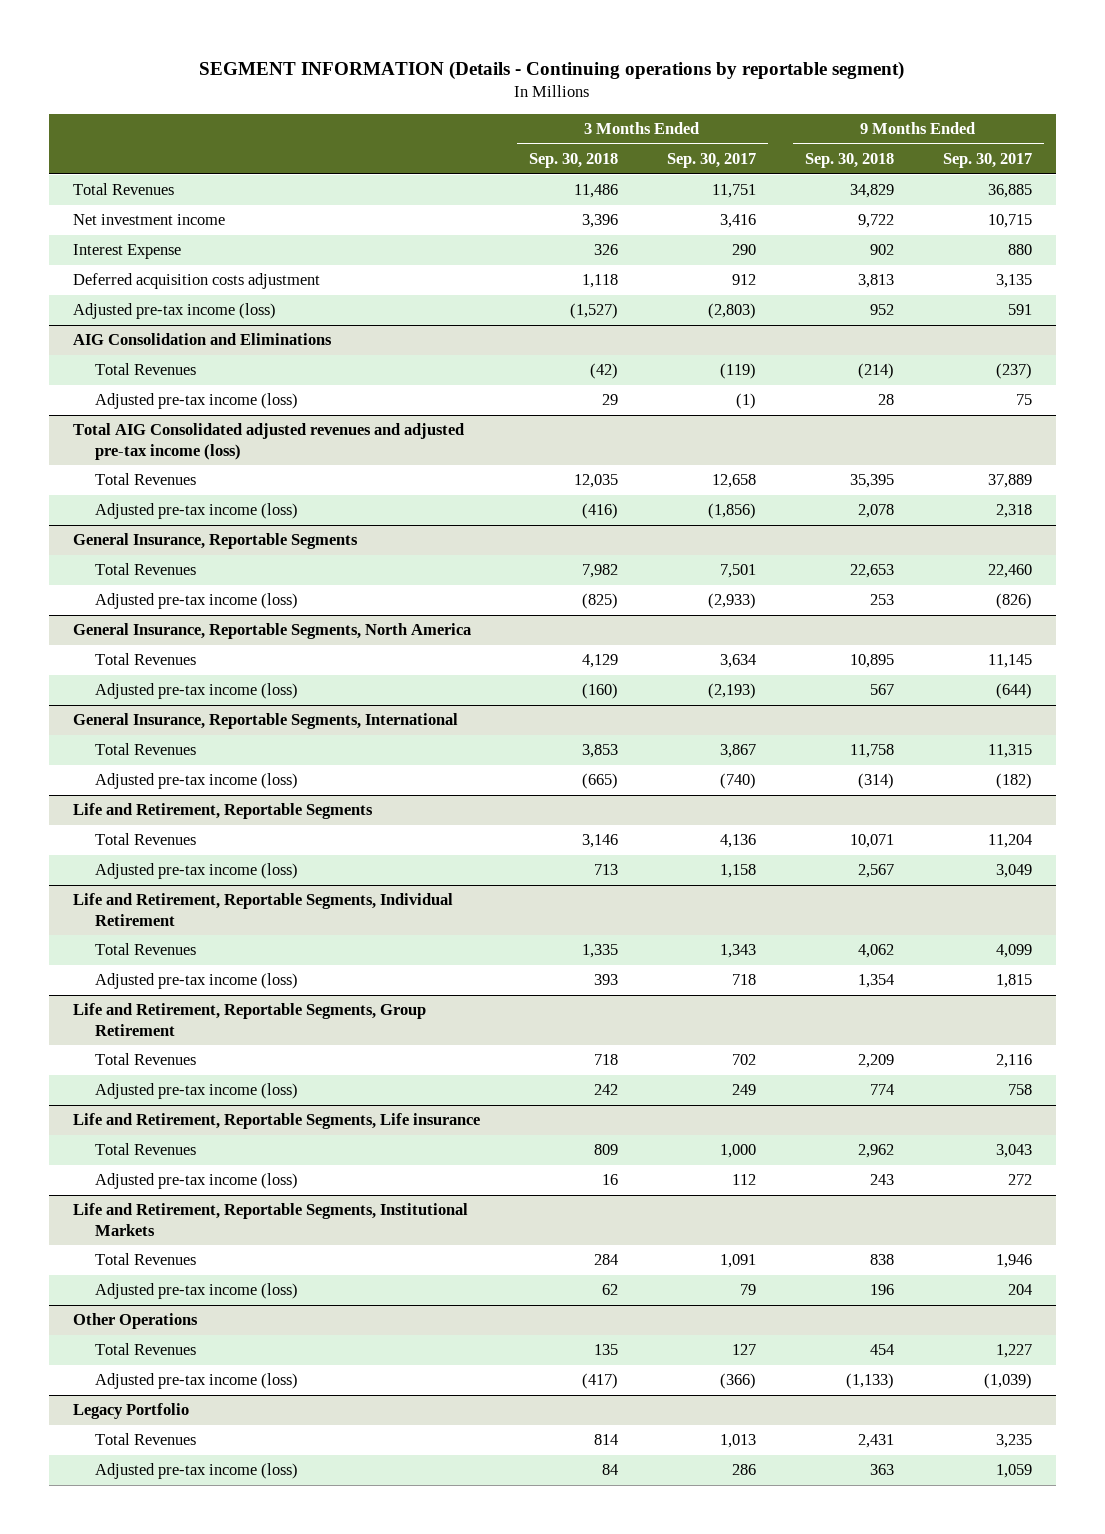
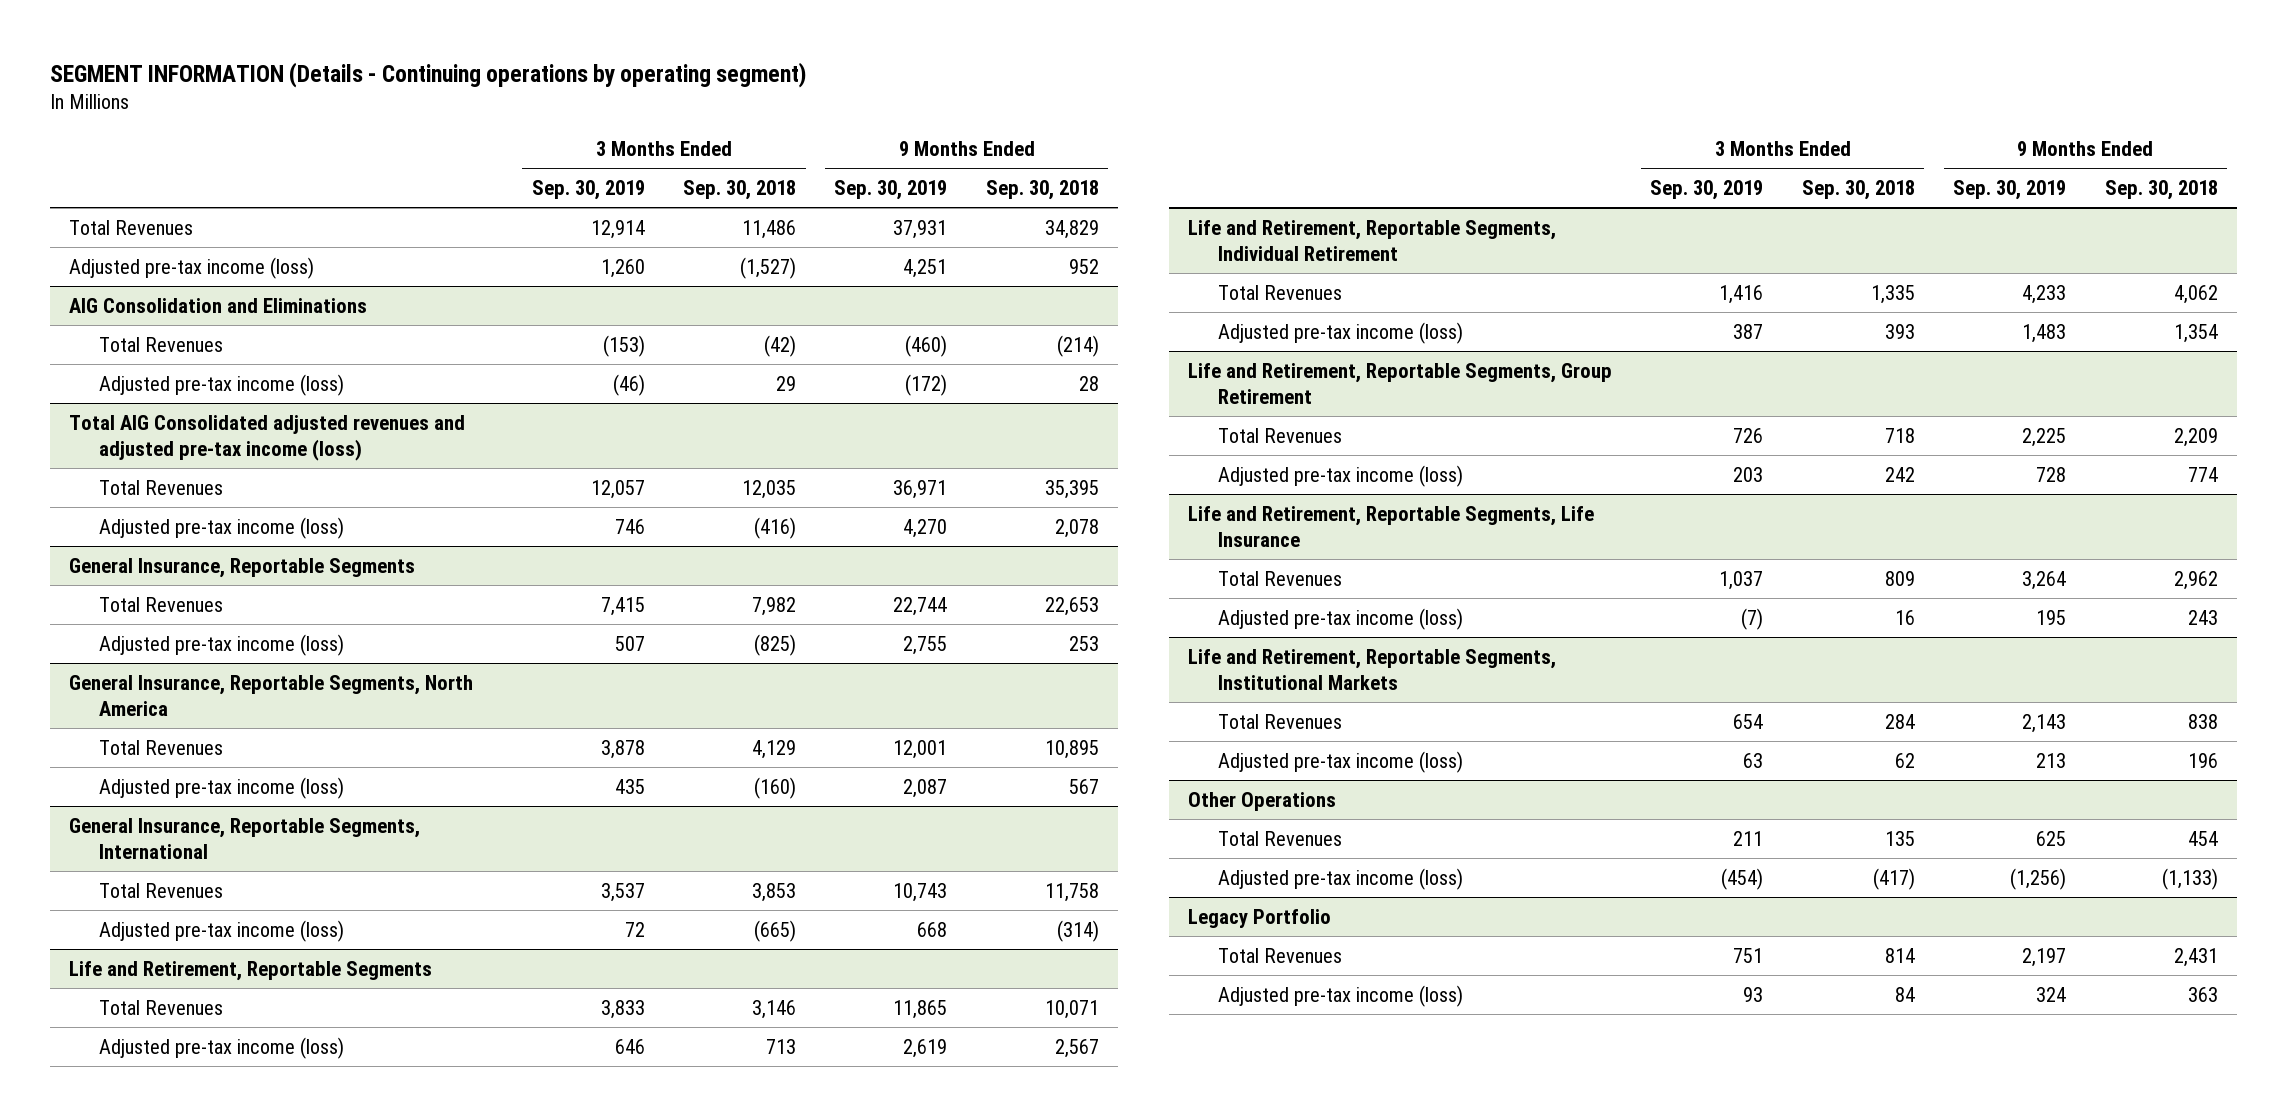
[199,60,905,80] SEGMENT INFORMATION (Details - Continuing operations by reportable segment) -> [50,61,807,88] SEGMENT INFORMATION (Details - Continuing operations by operating segment)
[666,153,756,169] Sep. 30, 2017 -> none
[942,153,1032,169] Sep. 30, 2017 -> none
none -> [531,180,645,201] Sep. 30, 2019
none -> [834,180,948,201] Sep. 30, 2019
[73,214,226,226] Net investment income -> none
[73,244,182,260] Interest Expense -> none
[73,273,321,290] Deferred acquisition costs adjustment -> none
[73,1113,481,1130] Life and Retirement, Reportable Segments, Life insurance -> [1188,505,1595,547] Life and Retirement, Reportable Segments, Life Insurance

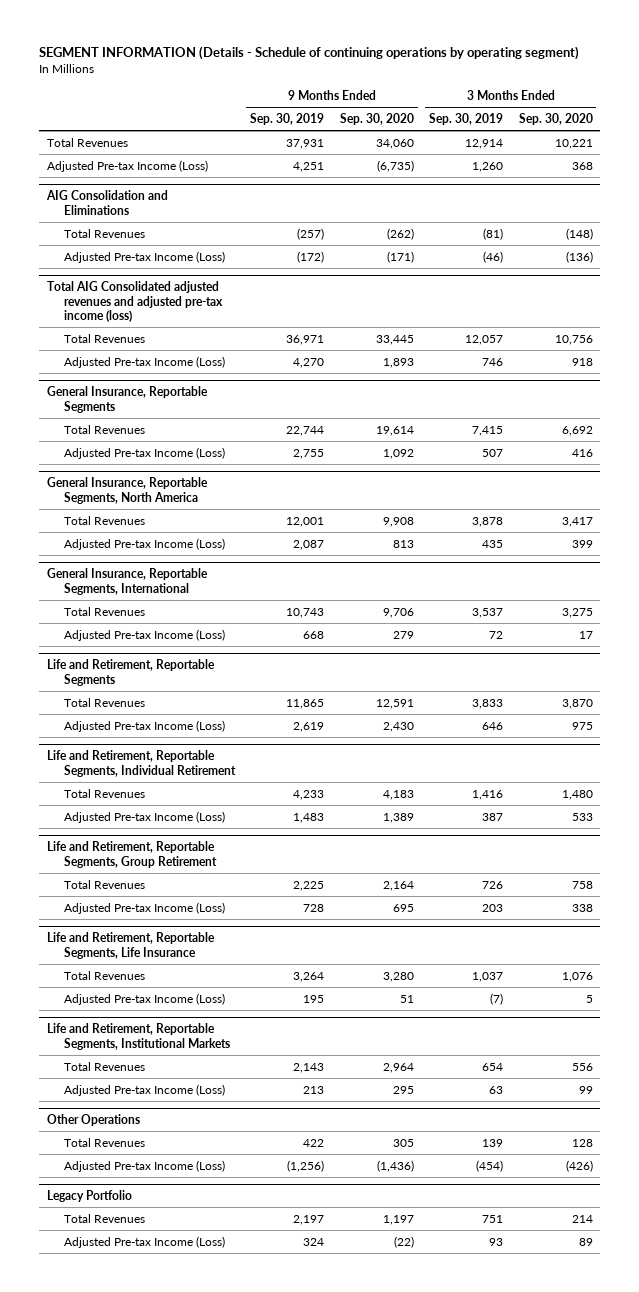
[50,61,807,88] SEGMENT INFORMATION (Details - Continuing operations by operating segment) -> [39,46,580,61] SEGMENT INFORMATION (Details - Schedule of continuing operations by operating segment)
[682,180,796,201] Sep. 30, 2018 -> none
[985,180,1099,201] Sep. 30, 2018 -> none
none -> [339,112,414,125] Sep. 30, 2020
none -> [518,112,593,125] Sep. 30, 2020
[69,256,315,279] Adjusted pre-tax income (loss) -> [46,159,208,172] Adjusted Pre-tax Income (Loss)
[602,334,645,357] (153) -> [483,227,504,240] (81)
[905,334,948,357] (460) -> [297,227,325,240] (257)
[99,373,345,396] Adjusted pre-tax income (loss) -> [63,250,225,263] Adjusted Pre-tax Income (Loss)
[99,516,345,539] Adjusted pre-tax income (loss) -> [63,355,225,368] Adjusted Pre-tax Income (Loss)
[99,633,345,656] Adjusted pre-tax income (loss) -> [63,446,225,459] Adjusted Pre-tax Income (Loss)
[99,776,345,799] Adjusted pre-tax income (loss) -> [63,537,225,550] Adjusted Pre-tax Income (Loss)
[99,919,345,942] Adjusted pre-tax income (loss) -> [63,628,225,641] Adjusted Pre-tax Income (Loss)
[99,1036,345,1059] Adjusted pre-tax income (loss) -> [63,719,225,732] Adjusted Pre-tax Income (Loss)
[1218,321,1464,344] Adjusted pre-tax income (loss) -> [63,810,225,823] Adjusted Pre-tax Income (Loss)
[1218,464,1464,487] Adjusted pre-tax income (loss) -> [63,901,225,914] Adjusted Pre-tax Income (Loss)
[1218,607,1464,630] Adjusted pre-tax income (loss) -> [63,992,225,1005] Adjusted Pre-tax Income (Loss)
[1218,750,1464,773] Adjusted pre-tax income (loss) -> [63,1083,225,1096] Adjusted Pre-tax Income (Loss)
[1733,830,1764,846] 211 -> [482,1138,504,1147] 139
[2036,830,2067,846] 625 -> [303,1138,325,1147] 422
[1218,867,1464,890] Adjusted pre-tax income (loss) -> [63,1159,225,1172] Adjusted Pre-tax Income (Loss)
[1218,984,1464,1007] Adjusted pre-tax income (loss) -> [63,1235,225,1248] Adjusted Pre-tax Income (Loss)

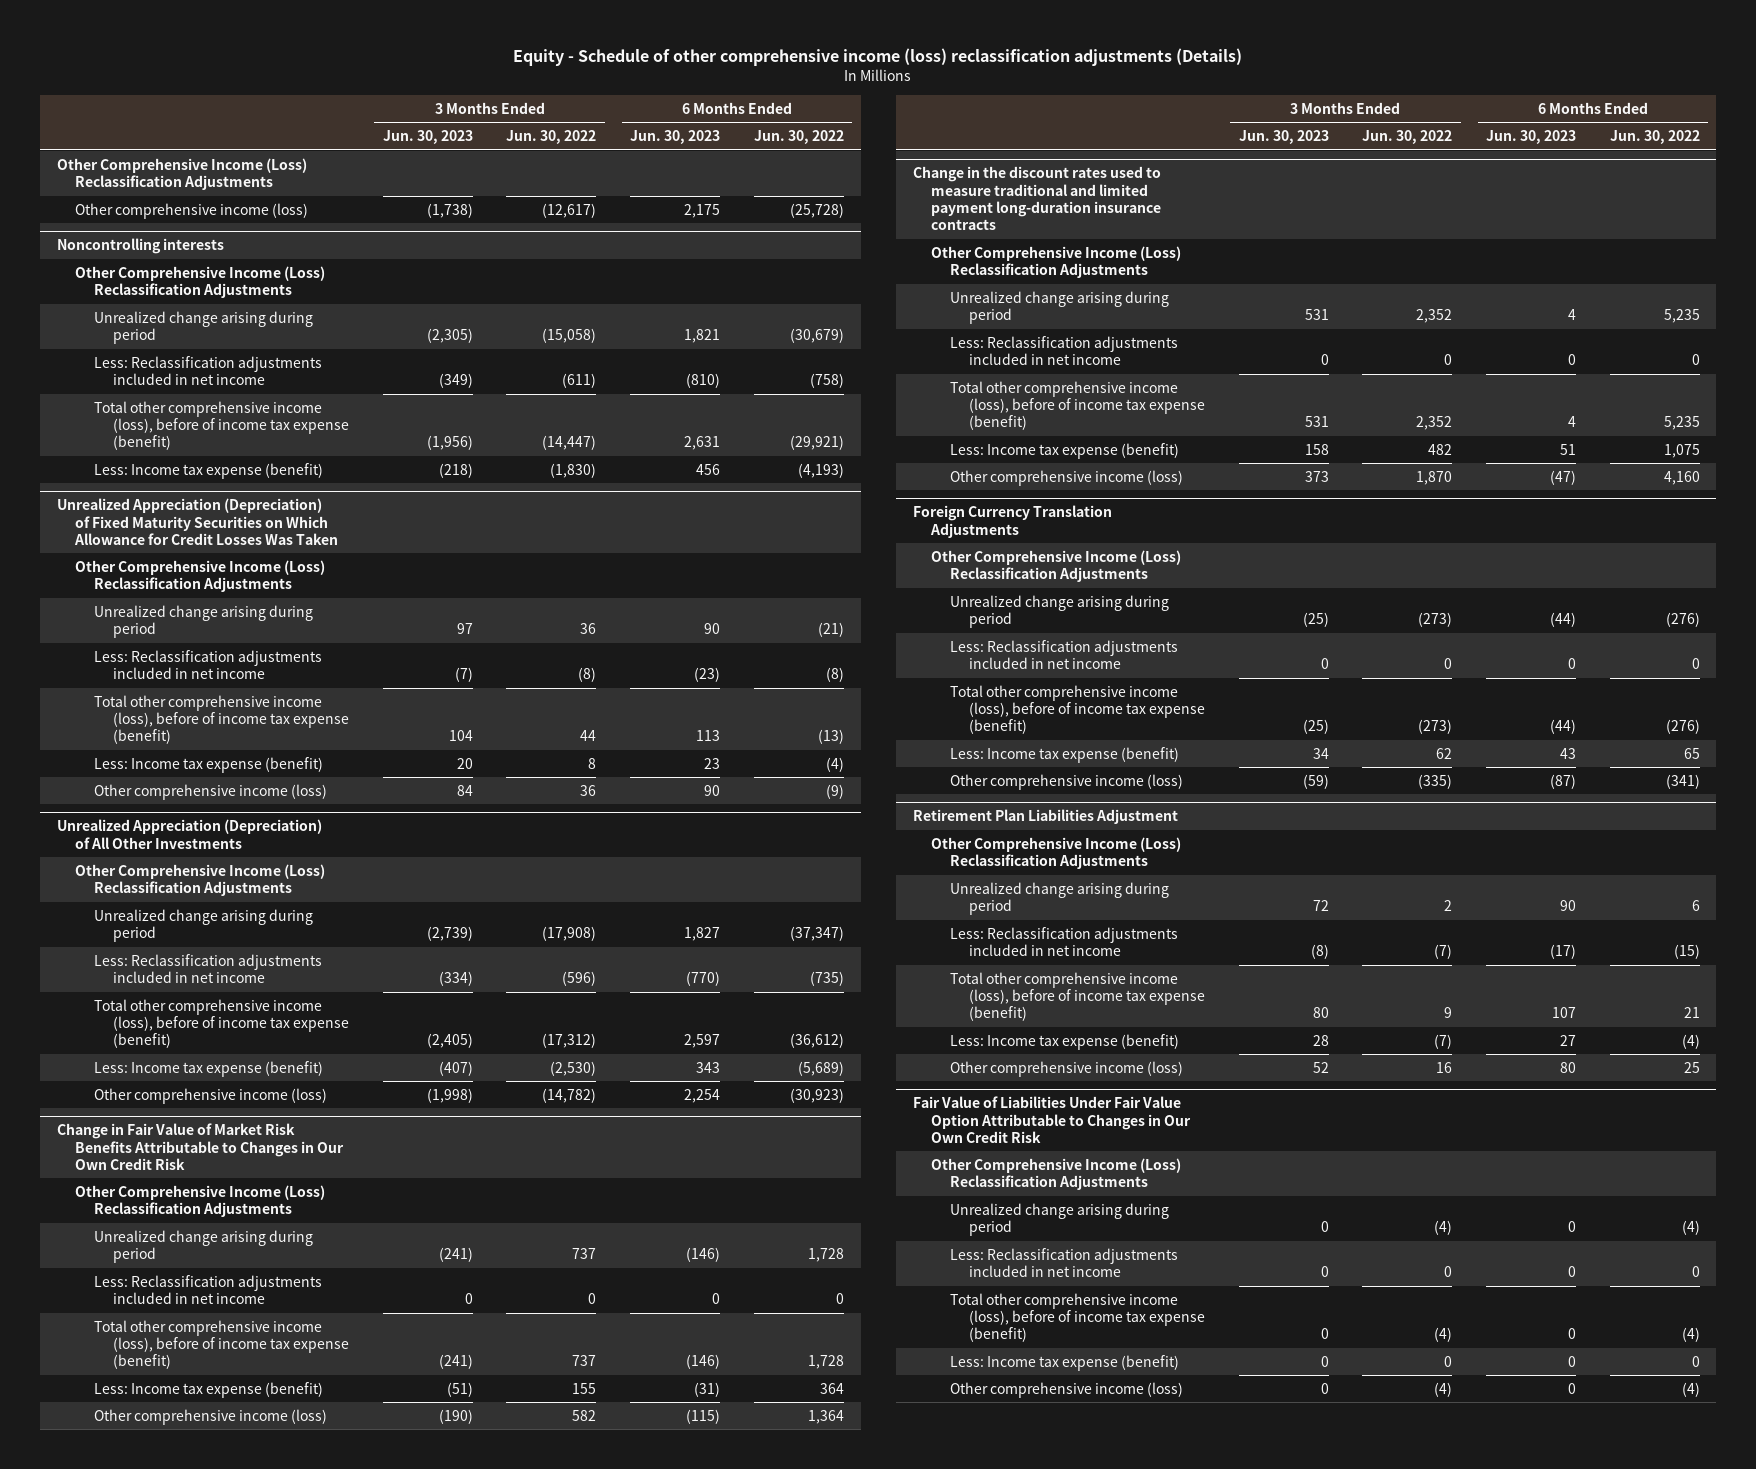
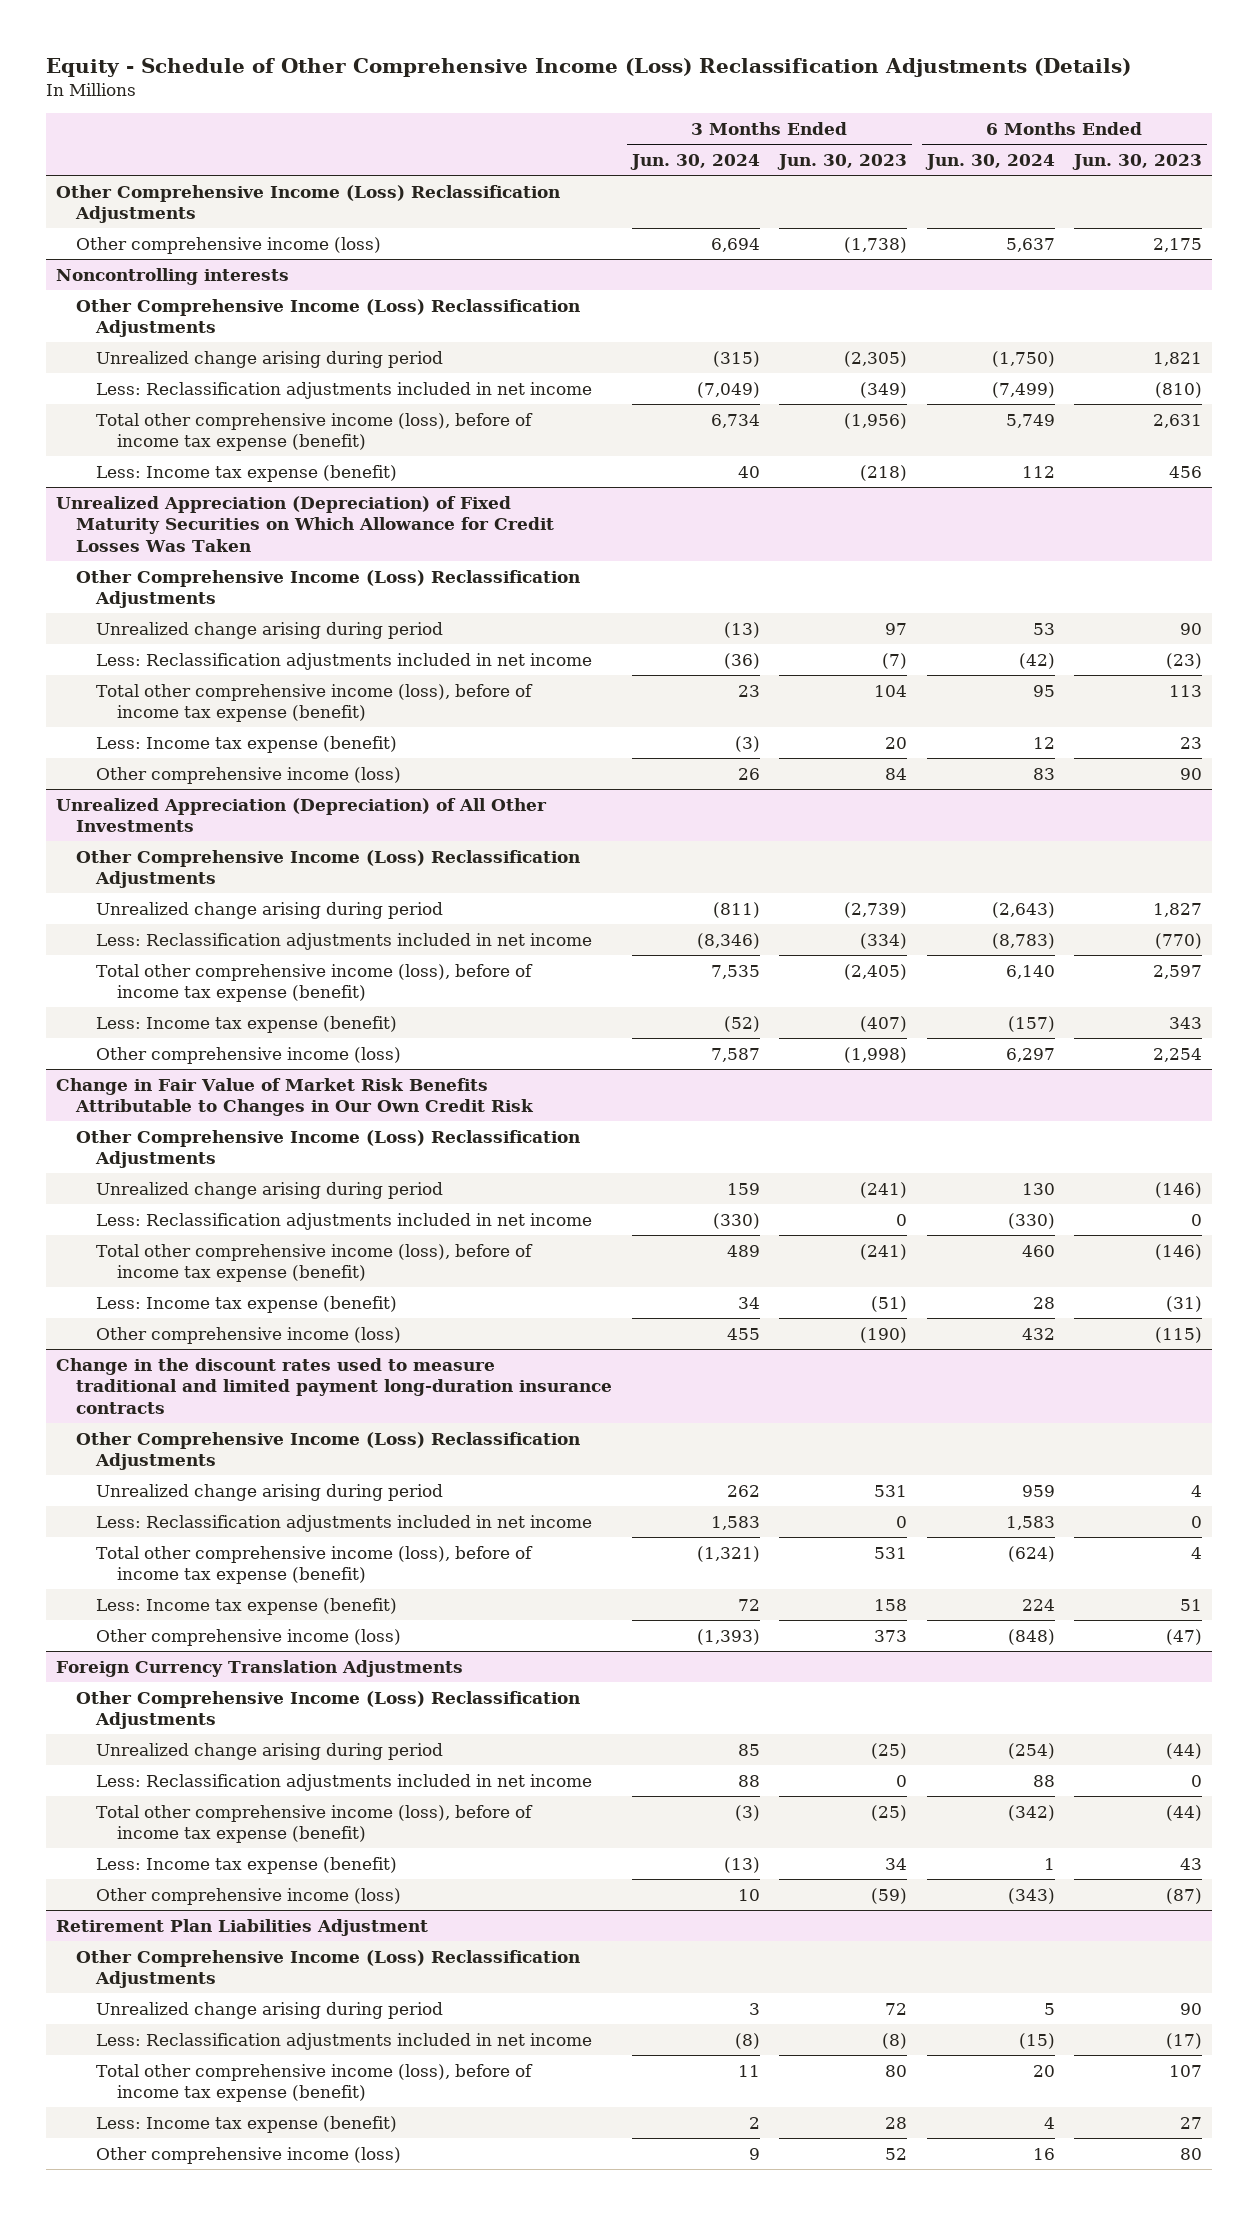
[513,47,1243,66] Equity - Schedule of other comprehensive income (loss) reclassification adjustments (Details) -> [46,58,1132,78] Equity - Schedule of Other Comprehensive Income (Loss) Reclassification Adjustments (Details)
[506,130,597,145] Jun. 30, 2022 -> none
[753,130,844,145] Jun. 30, 2022 -> none
none -> [629,154,760,171] Jun. 30, 2024
none -> [924,154,1055,171] Jun. 30, 2024
[912,1096,1192,1143] Fair Value of Liabilities Under Fair Value Option Attributable to Changes in Our Own Credit Risk -> none
[931,1157,1182,1191] Other Comprehensive Income (Loss) Reclassification Adjustments -> none
[950,1202,1170,1237] Unrealized change arising during period -> none
[950,1247,1179,1278] Less: Reclassification adjustments included in net income -> none
[950,1292,1205,1343] Total other comprehensive income (loss), before of income tax expense (benefit) -> none
[950,1354,1180,1371] Less: Income tax expense (benefit) -> none
[950,1381,1184,1398] Other comprehensive income (loss) -> none

